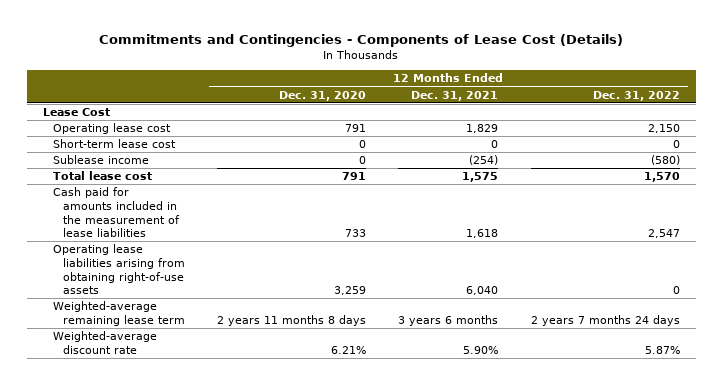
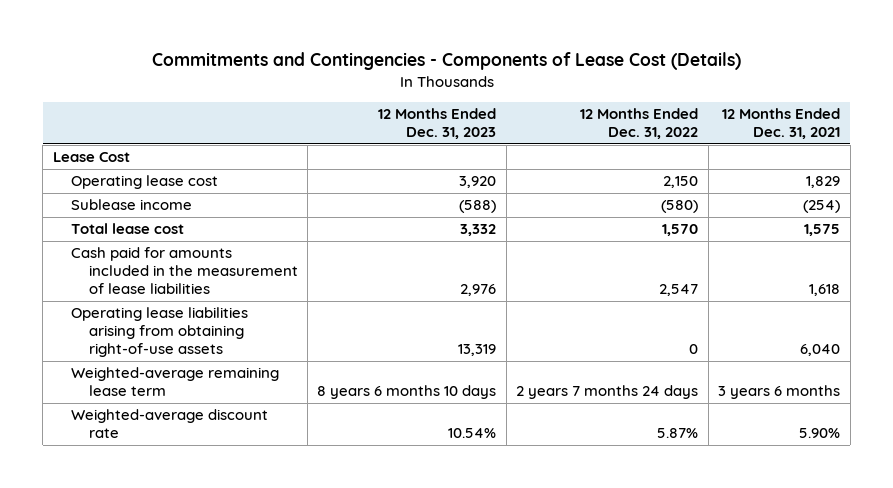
[278,90,366,101] Dec. 31, 2020 -> none
none -> [378,108,497,139] 12 Months Ended Dec. 31, 2023
[52,139,176,149] Short-term lease cost -> none

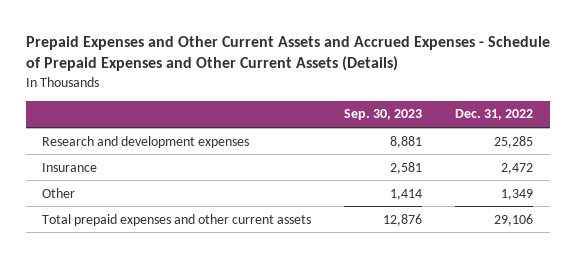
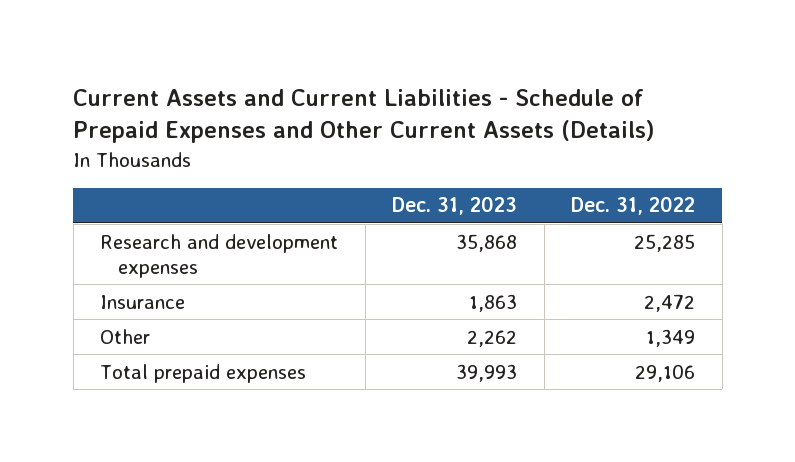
[25,36,550,72] Prepaid Expenses and Other Current Assets and Accrued Expenses - Schedule of Prepaid Expenses and Other Current Assets (Details) -> [73,88,656,144] Current Assets and Current Liabilities - Schedule of Prepaid Expenses and Other Current Assets (Details)
[344,109,423,121] Sep. 30, 2023 -> none
none -> [392,196,518,216] Dec. 31, 2023
[42,213,312,226] Total prepaid expenses and other current assets -> [100,363,307,383] Total prepaid expenses

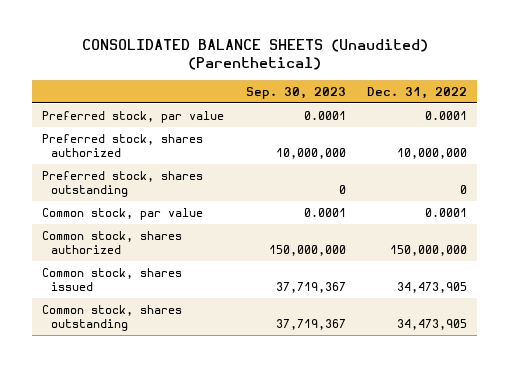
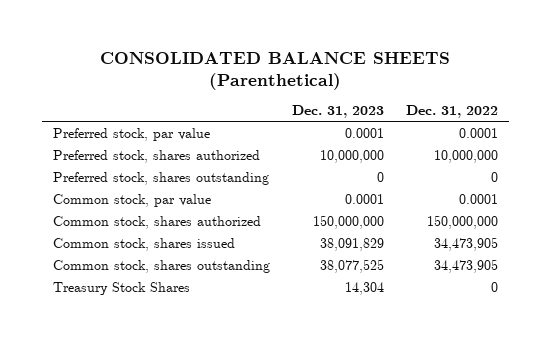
[81,38,428,71] CONSOLIDATED BALANCE SHEETS (Unaudited) (Parenthetical) -> [100,51,451,90] CONSOLIDATED BALANCE SHEETS (Parenthetical)
[245,86,346,99] Sep. 30, 2023 -> none
none -> [291,105,384,119] Dec. 31, 2023
none -> [52,281,190,295] Treasury Stock Shares

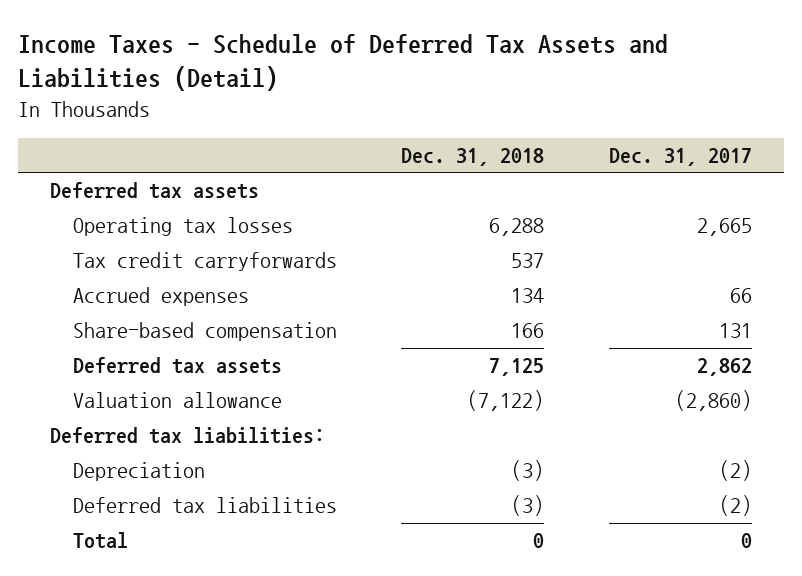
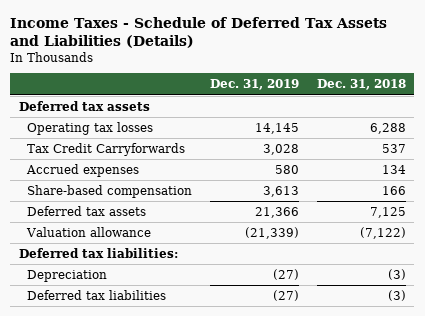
[17,33,668,91] Income Taxes - Schedule of Deferred Tax Assets and Liabilities (Detail) -> [10,17,388,49] Income Taxes - Schedule of Deferred Tax Assets and Liabilities (Details)
[608,148,752,167] Dec. 31, 2017 -> none
none -> [210,79,300,91] Dec. 31, 2019
[73,252,338,272] Tax credit carryforwards -> [27,142,186,156] Tax Credit Carryforwards
[73,532,129,550] Total -> none

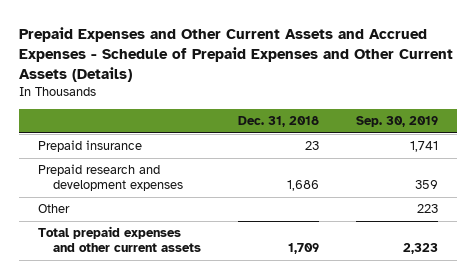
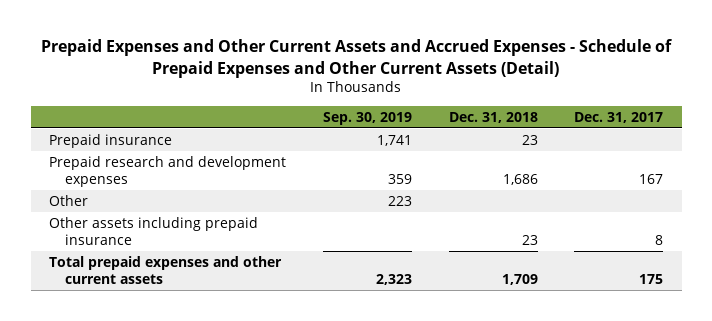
[19,27,454,82] Prepaid Expenses and Other Current Assets and Accrued Expenses - Schedule of Prepaid Expenses and Other Current Assets (Details) -> [41,39,673,78] Prepaid Expenses and Other Current Assets and Accrued Expenses - Schedule of Prepaid Expenses and Other Current Assets (Detail)
none -> [574,111,664,123] Dec. 31, 2017
none -> [49,216,259,245] Other assets including prepaid insurance

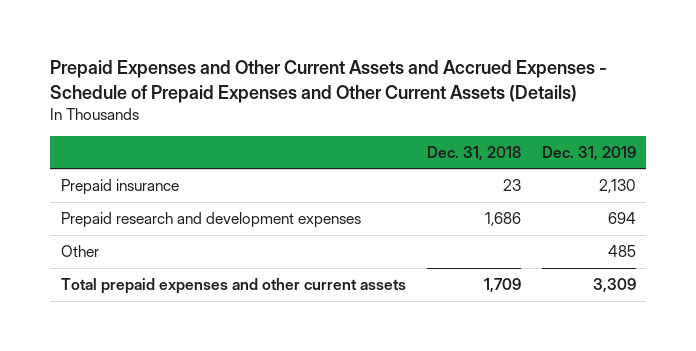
[41,39,673,78] Prepaid Expenses and Other Current Assets and Accrued Expenses - Schedule of Prepaid Expenses and Other Current Assets (Detail) -> [50,60,608,103] Prepaid Expenses and Other Current Assets and Accrued Expenses - Schedule of Prepaid Expenses and Other Current Assets (Details)
[322,111,412,125] Sep. 30, 2019 -> none
[574,111,664,123] Dec. 31, 2017 -> none
none -> [541,145,636,161] Dec. 31, 2019
[49,216,259,245] Other assets including prepaid insurance -> none

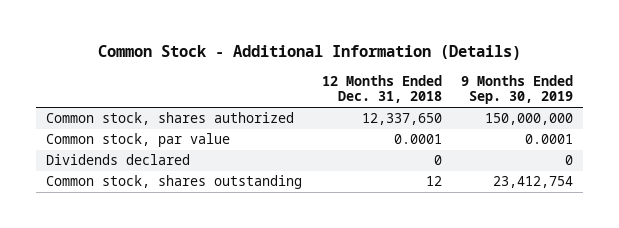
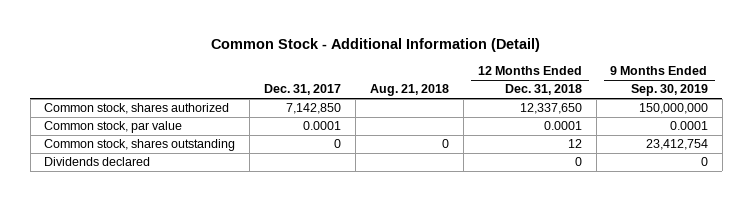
[97,44,521,60] Common Stock - Additional Information (Details) -> [211,38,541,53] Common Stock - Additional Information (Detail)
none -> [264,84,342,96] Dec. 31, 2017
none -> [370,84,450,97] Aug. 21, 2018
[46,154,191,166] Dividends declared -> [44,157,151,167] Dividends declared

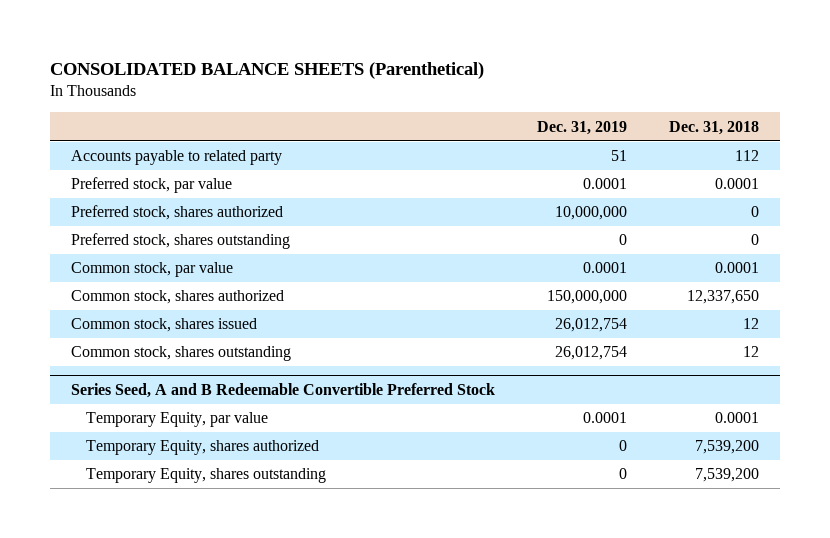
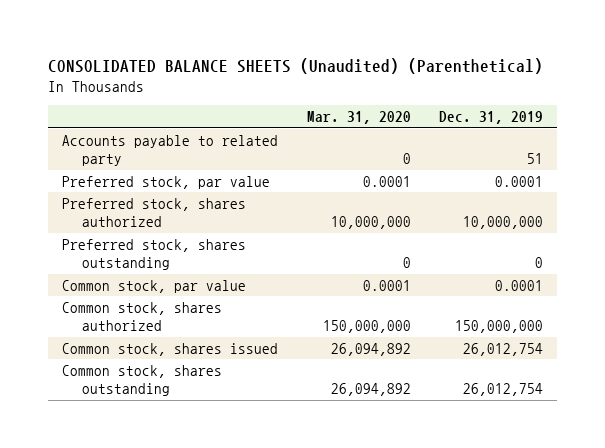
[50,61,485,79] CONSOLIDATED BALANCE SHEETS (Parenthetical) -> [48,58,544,75] CONSOLIDATED BALANCE SHEETS (Unaudited) (Parenthetical)
[669,120,760,135] Dec. 31, 2018 -> none
none -> [306,111,411,125] Mar. 31, 2020
[71,383,496,399] Series Seed, A and B Redeemable Convertible Preferred Stock -> none
[86,412,269,428] Temporary Equity, par value -> none
[86,440,320,456] Temporary Equity, shares authorized -> none
[86,468,327,484] Temporary Equity, shares outstanding -> none

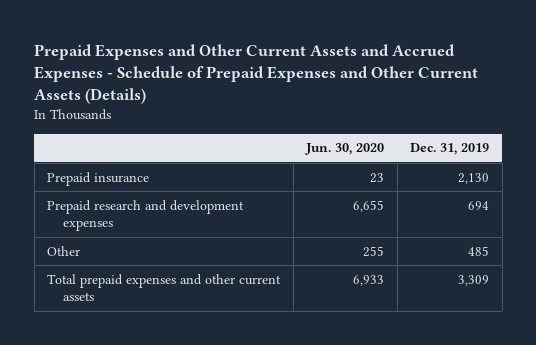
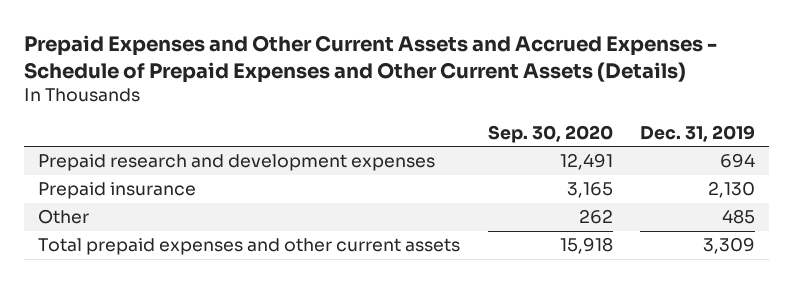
[305,143,385,156] Jun. 30, 2020 -> none
none -> [487,124,613,143] Sep. 30, 2020
[47,171,150,186] Prepaid insurance -> [38,182,197,200] Prepaid insurance

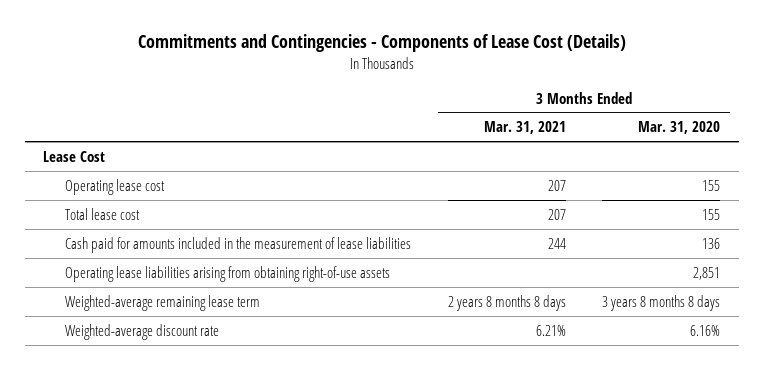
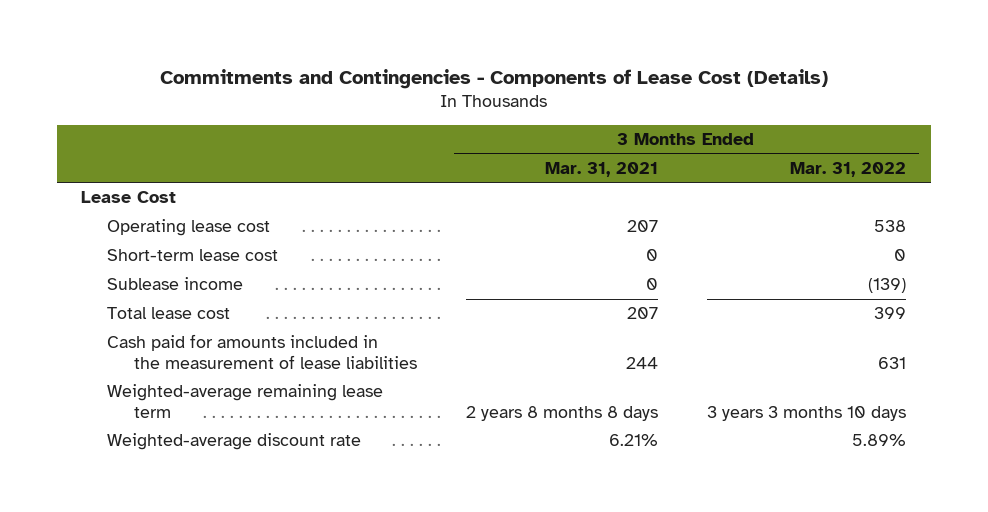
[638,121,721,135] Mar. 31, 2020 -> none
none -> [790,161,907,177] Mar. 31, 2022
none -> [107,249,279,262] Short-term lease cost
none -> [107,277,244,291] Sublease income
[64,265,390,282] Operating lease liabilities arising from obtaining right-of-use assets -> none

